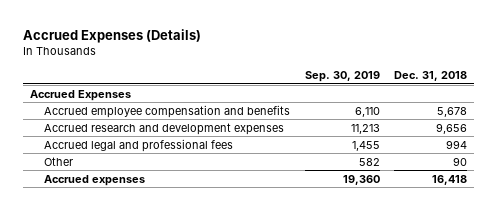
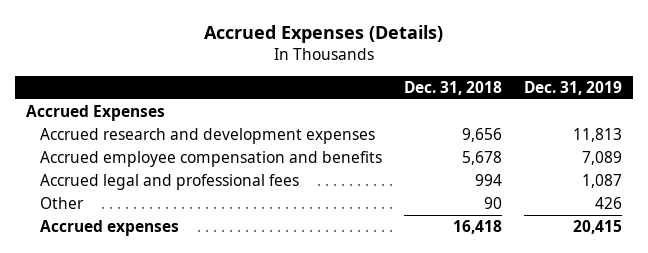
[304,71,380,83] Sep. 30, 2019 -> none
none -> [523,80,622,95] Dec. 31, 2019
[44,104,291,118] Accrued employee compensation and benefits -> [39,151,382,168] Accrued employee compensation and benefits

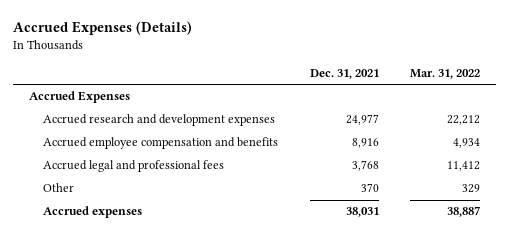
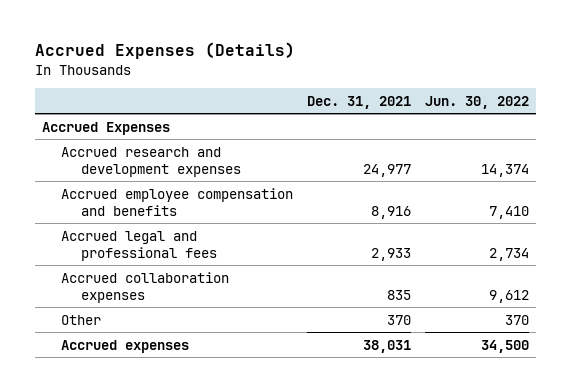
[410,69,481,80] Mar. 31, 2022 -> none
none -> [425,95,530,109] Jun. 30, 2022
[351,160,379,172] 3,768 -> [371,247,412,261] 2,933
none -> [61,271,230,303] Accrued collaboration expenses

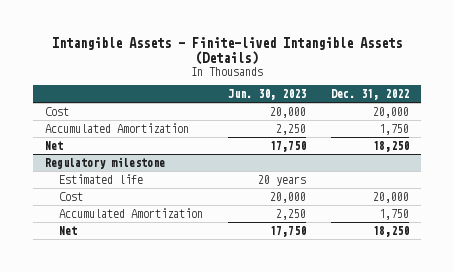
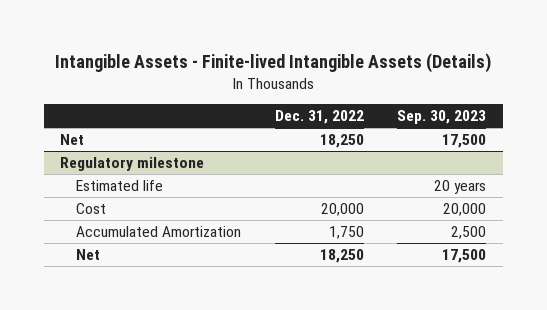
[227,89,306,101] Jun. 30, 2023 -> none
none -> [397,110,487,125] Sep. 30, 2023
[45,106,70,116] Cost -> none
[45,122,190,133] Accumulated Amortization -> none

